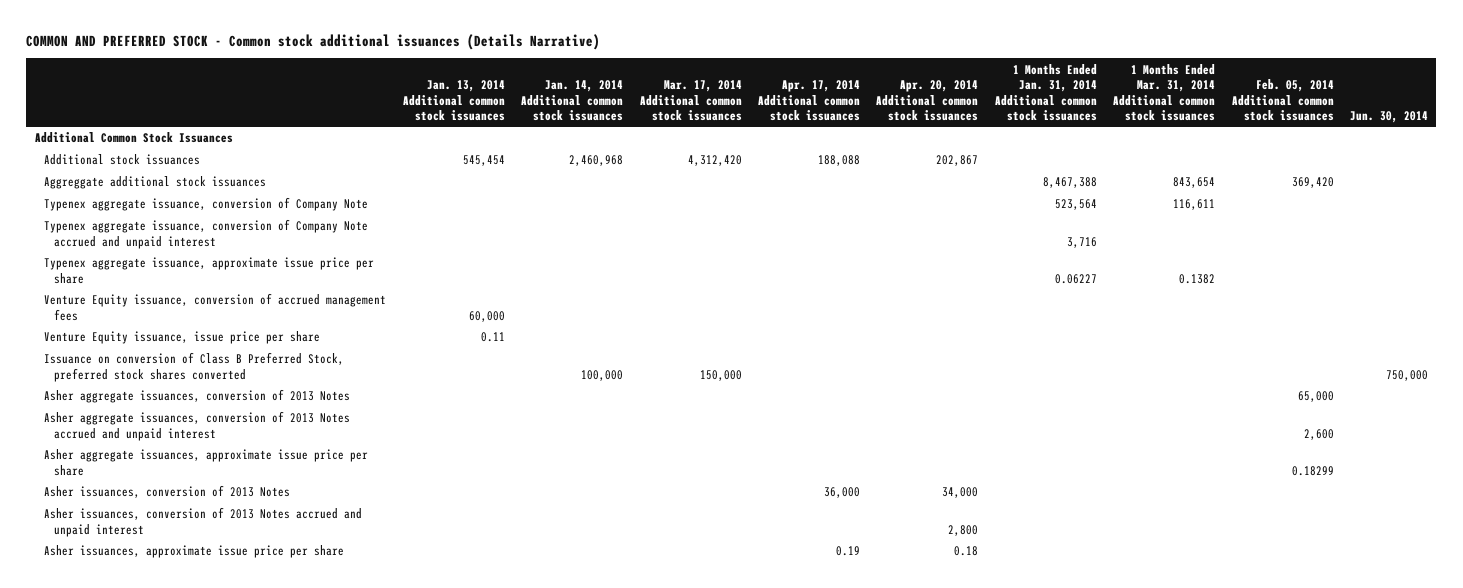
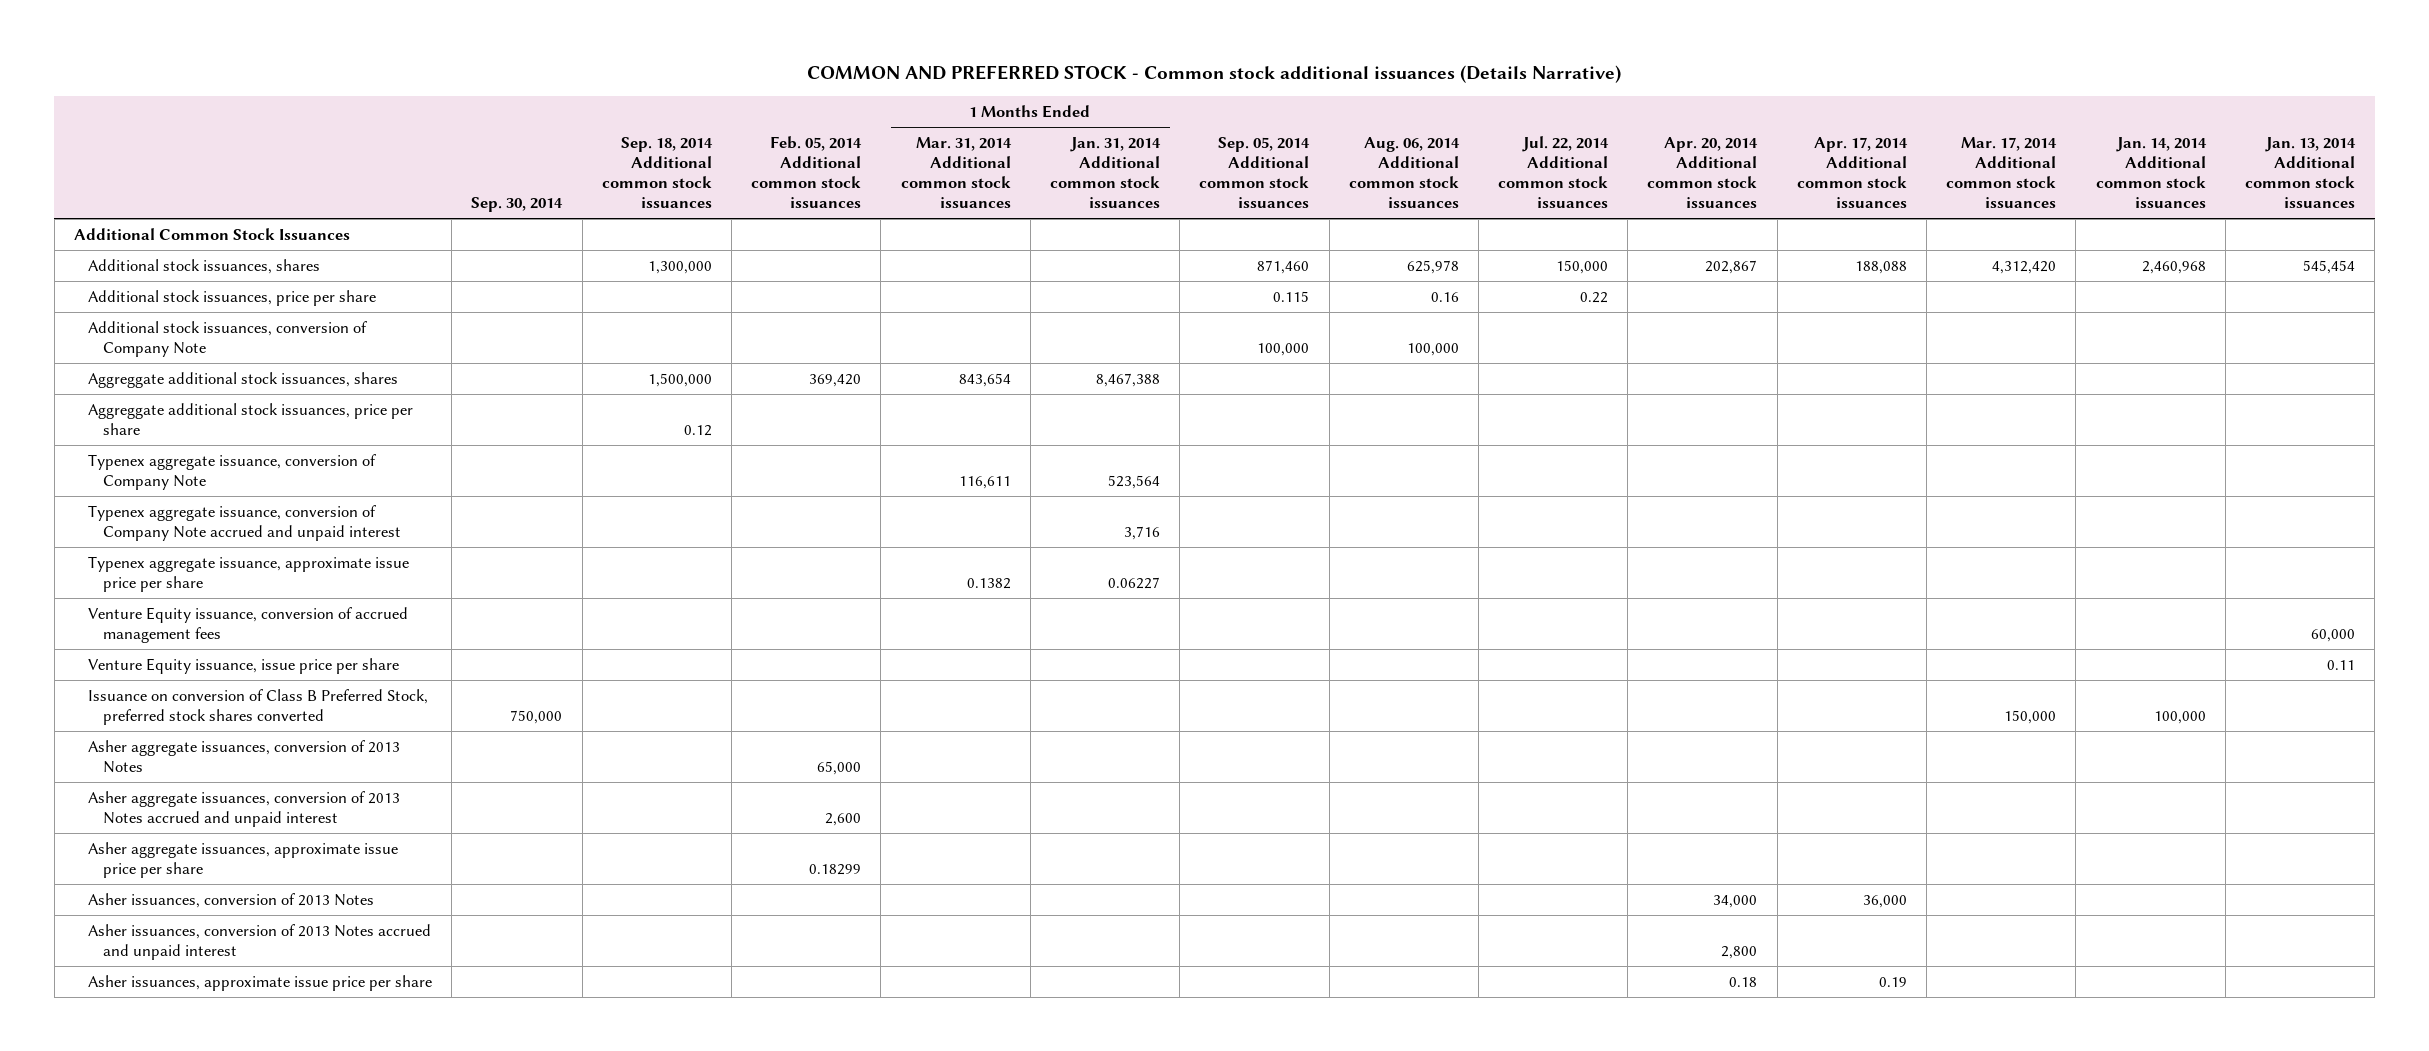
[1349,110,1428,123] Jun. 30, 2014 -> none
none -> [471,196,564,212] Sep. 30, 2014
none -> [601,137,713,208] Sep. 18, 2014 Additional common stock issuances
none -> [1199,137,1311,208] Sep. 05, 2014 Additional common stock issuances
none -> [1348,137,1460,208] Aug. 06, 2014 Additional common stock issuances
none -> [1498,136,1610,208] Jul. 22, 2014 Additional common stock issuances
[44,154,201,166] Additional stock issuances -> [88,258,321,274] Additional stock issuances, shares
none -> [88,289,377,306] Additional stock issuances, price per share
none -> [88,320,368,357] Additional stock issuances, conversion of Company Note
[44,176,267,190] Aggreggate additional stock issuances -> [88,371,399,388] Aggreggate additional stock issuances, shares
none -> [88,402,414,435] Aggreggate additional stock issuances, price per share

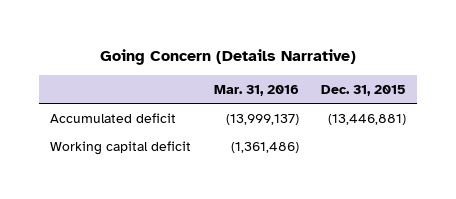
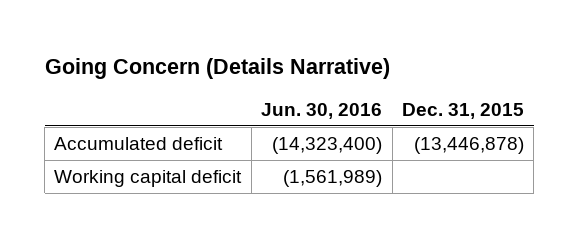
[213,84,299,96] Mar. 31, 2016 -> none
none -> [261,102,383,119] Jun. 30, 2016
[328,113,407,125] (13,446,881) -> [414,137,525,155] (13,446,878)

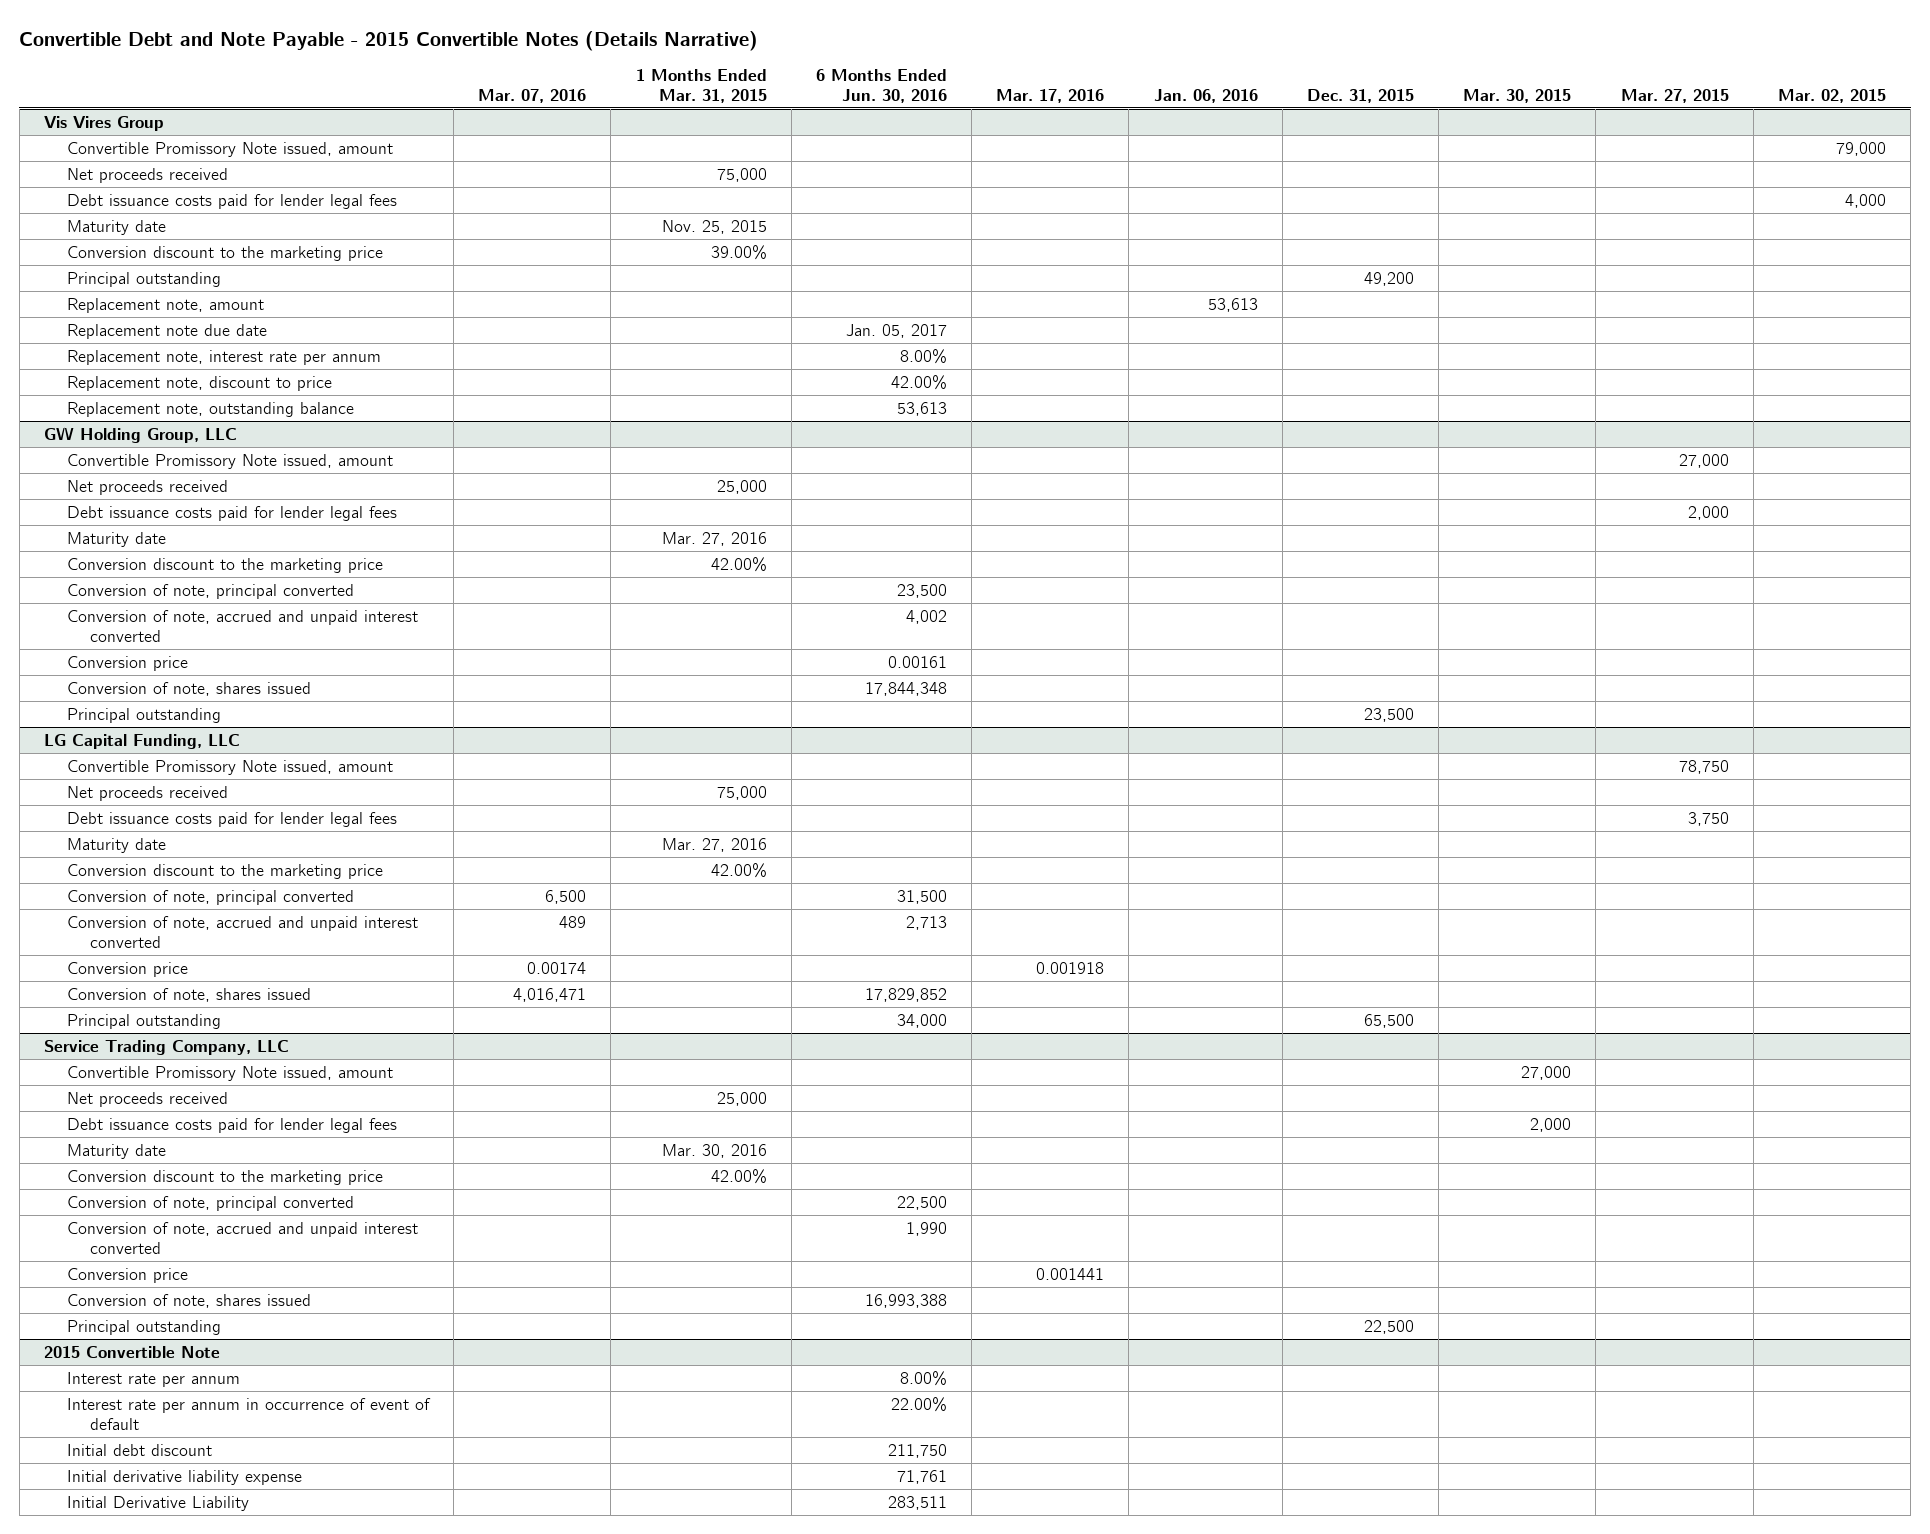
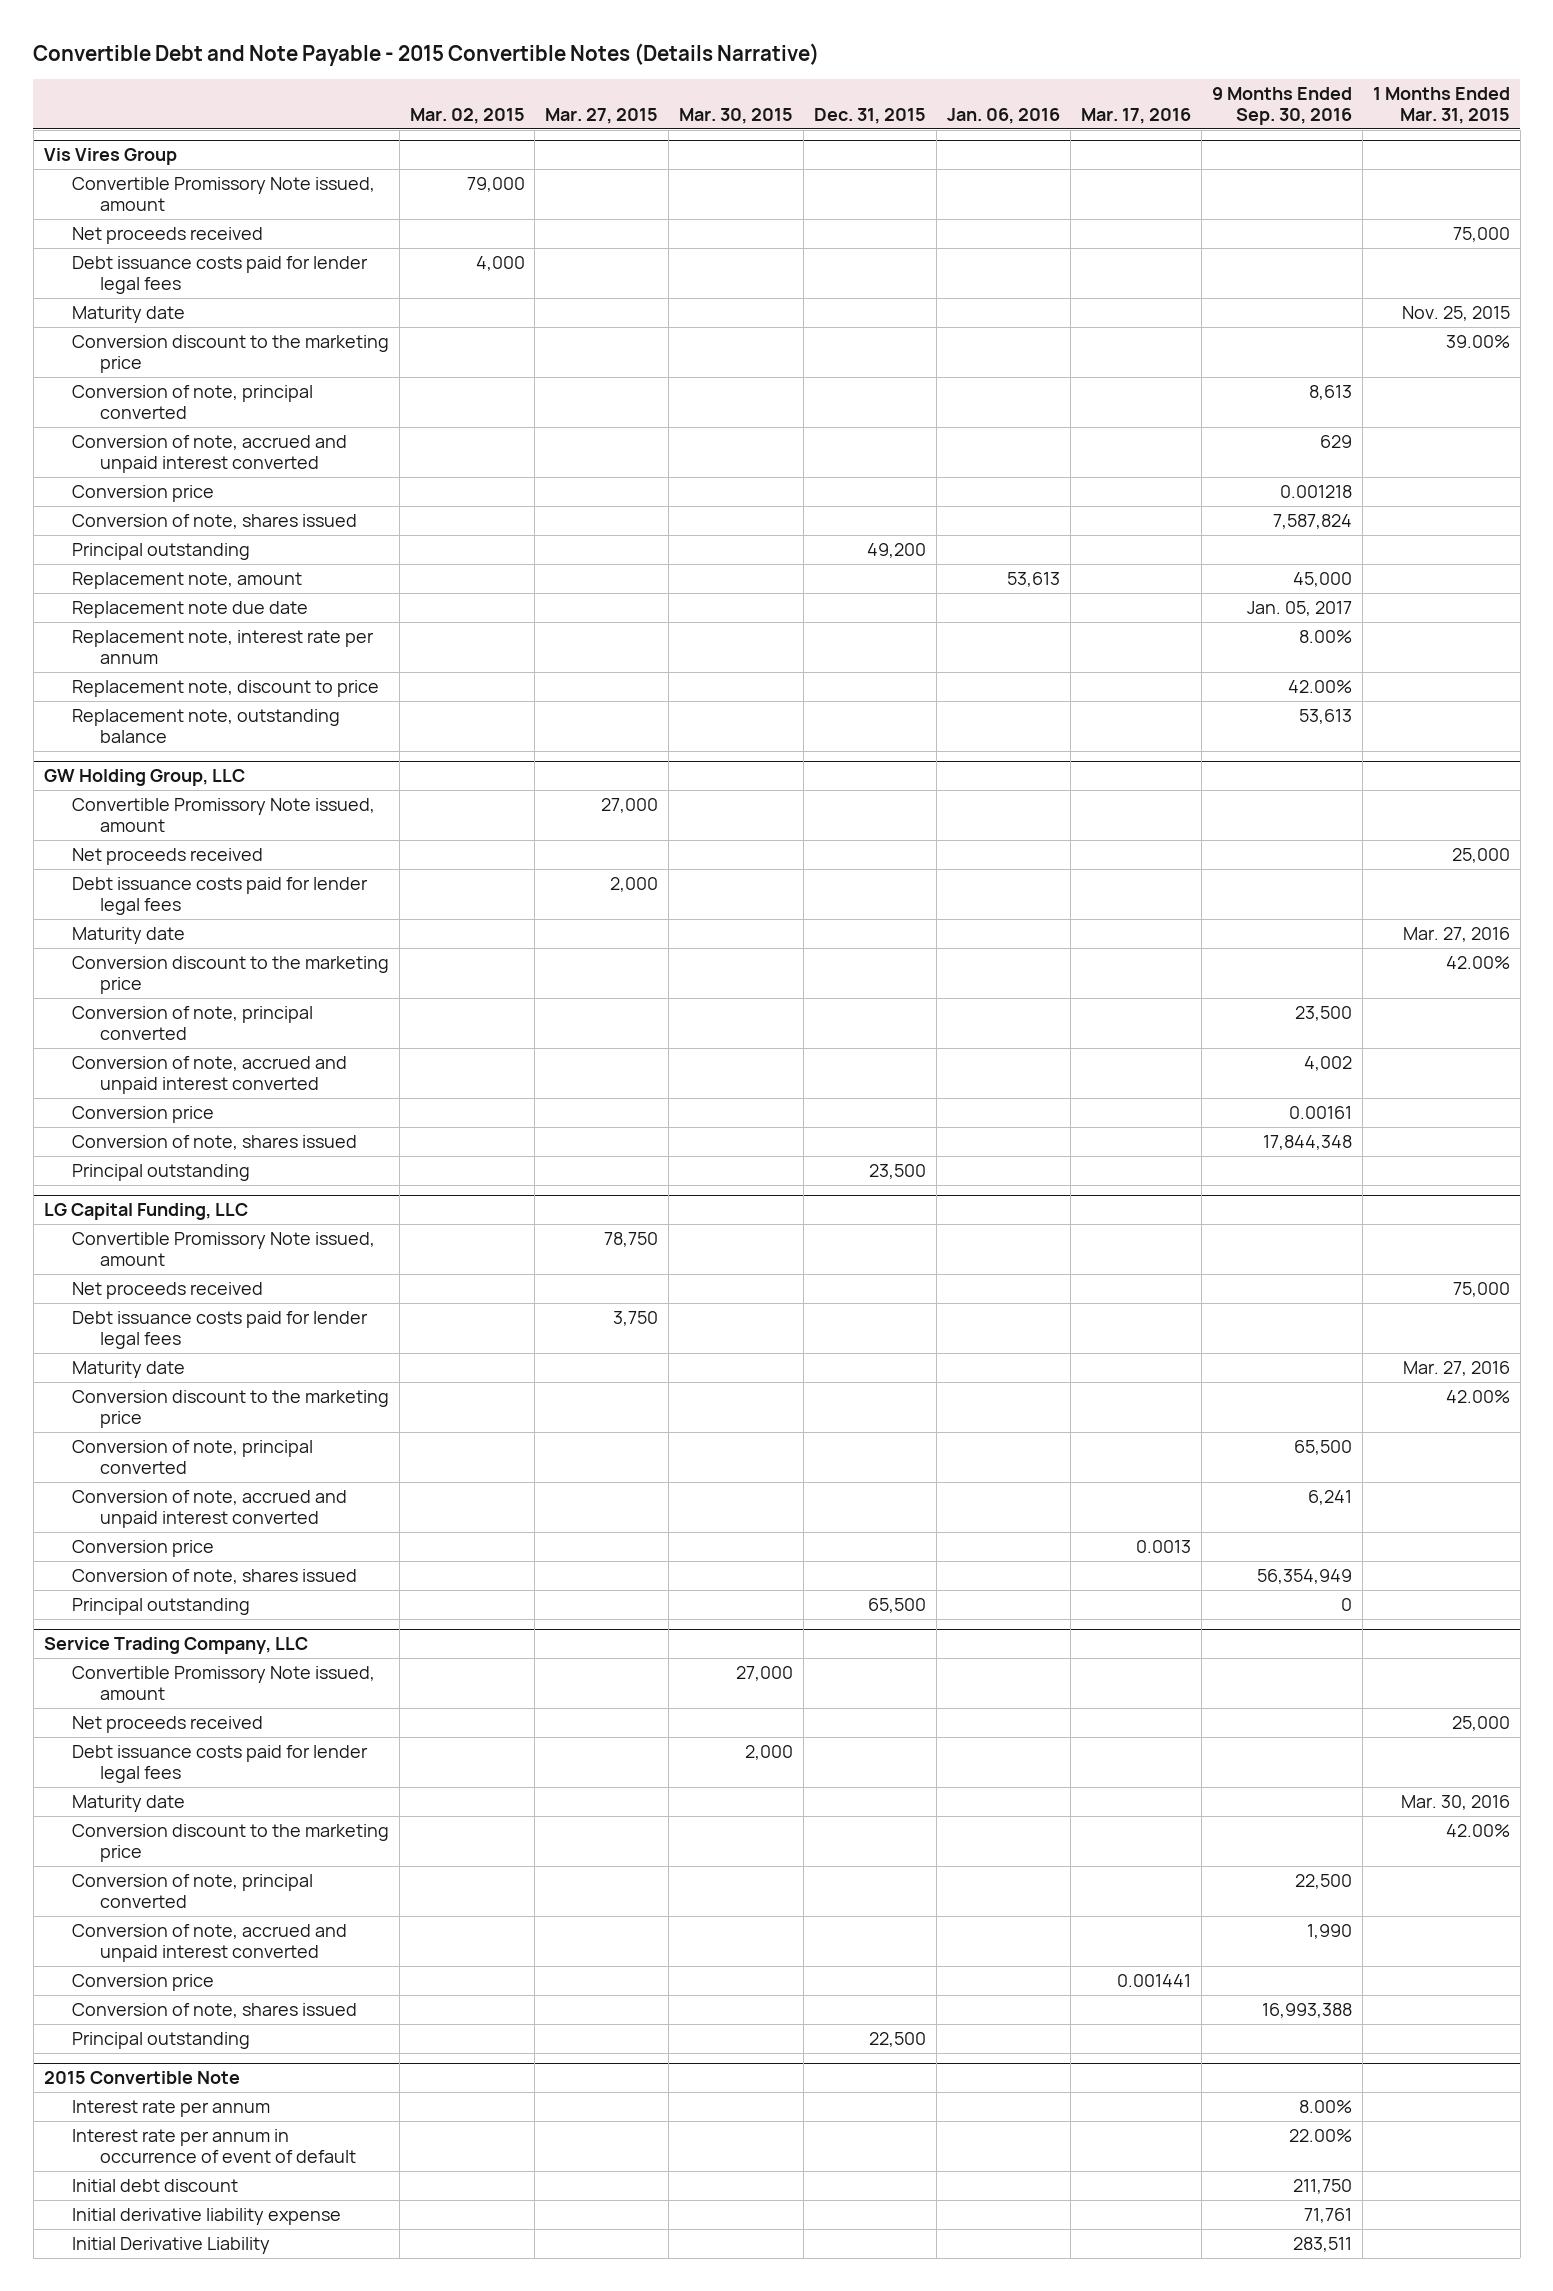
[478,88,587,103] Mar. 07, 2016 -> none
[815,68,947,103] 6 Months Ended Jun. 30, 2016 -> none
none -> [1211,86,1352,125] 9 Months Ended Sep. 30, 2016
none -> [71,384,313,419] Conversion of note, principal converted
none -> [71,434,347,473] Conversion of note, accrued and unpaid interest converted
none -> [71,484,214,502] Conversion price
none -> [71,513,357,529] Conversion of note, shares issued
[1036,961,1105,974] 0.001918 -> [1135,1539,1191,1553] 0.0013

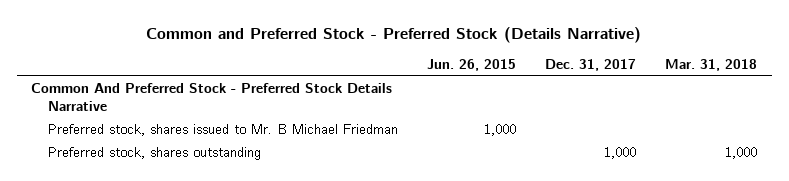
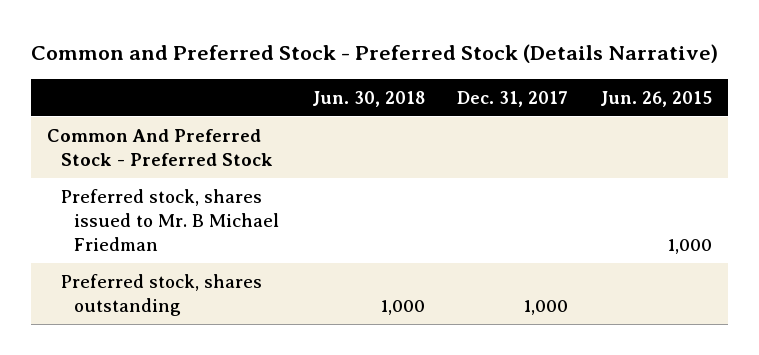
[665,59,758,72] Mar. 31, 2018 -> none
none -> [311,90,425,107] Jun. 30, 2018
[31,83,393,112] Common And Preferred Stock - Preferred Stock Details Narrative -> [46,129,273,166] Common And Preferred Stock - Preferred Stock

